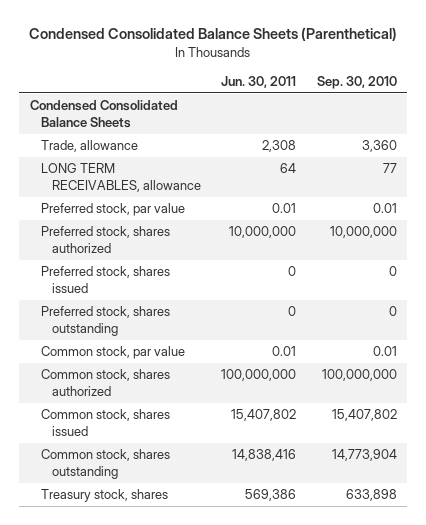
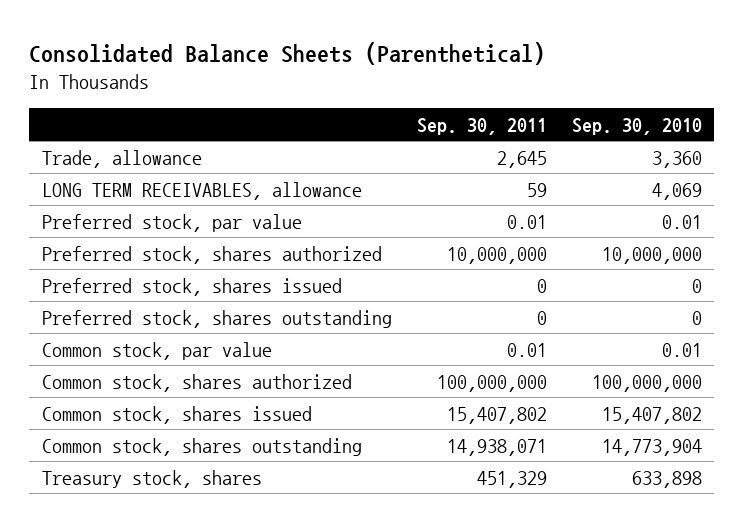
[29,27,398,42] Condensed Consolidated Balance Sheets (Parenthetical) -> [29,41,546,65] Consolidated Balance Sheets (Parenthetical)
[221,75,297,88] Jun. 30, 2011 -> none
none -> [416,117,547,135] Sep. 30, 2011
[29,100,178,128] Condensed Consolidated Balance Sheets -> none
[382,163,397,174] 77 -> [651,182,702,200] 4,069

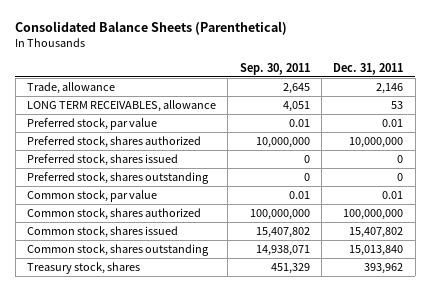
[571,117,702,135] Sep. 30, 2010 -> none
none -> [333,62,404,75] Dec. 31, 2011
[526,182,547,197] 59 -> [282,101,310,113] 4,051

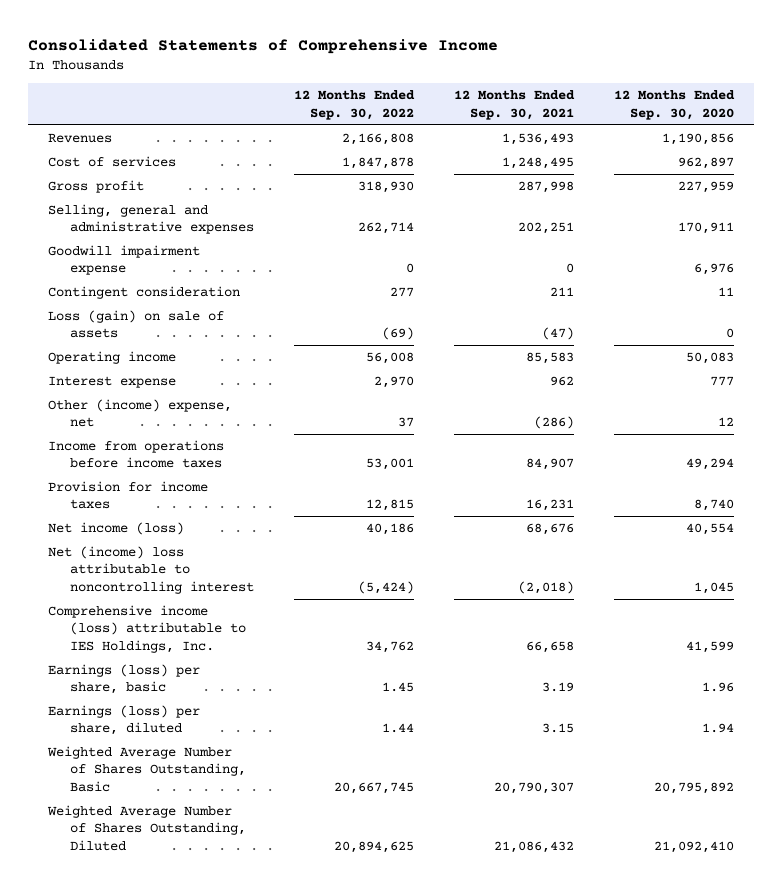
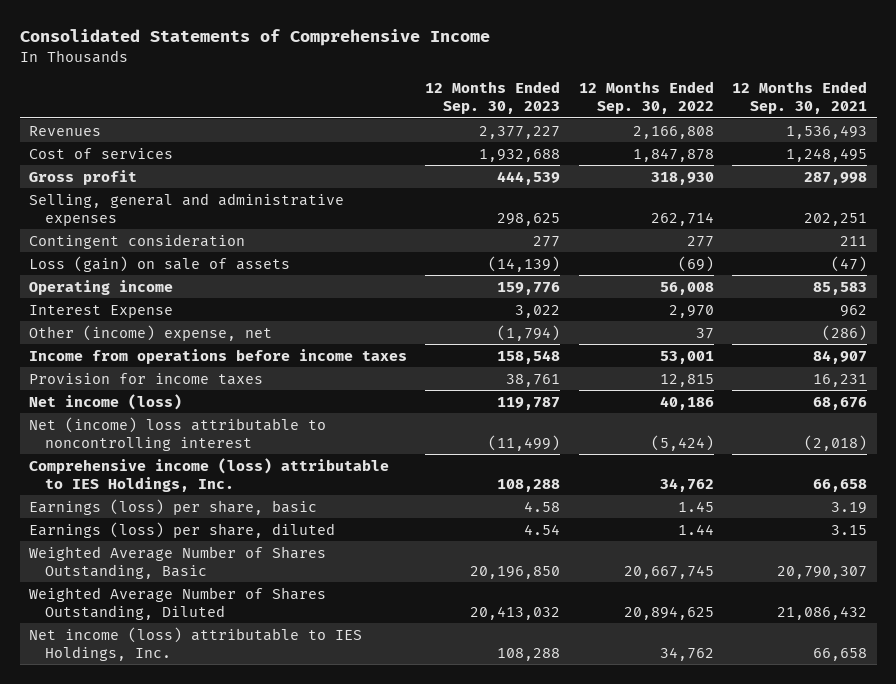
[613,90,735,120] 12 Months Ended Sep. 30, 2020 -> none
none -> [425,81,561,115] 12 Months Ended Sep. 30, 2023
[47,245,200,276] Goodwill impairment expense -> none
[47,376,176,389] Interest expense -> [28,304,173,318] Interest Expense
none -> [28,626,362,661] Net income (loss) attributable to IES Holdings, Inc.

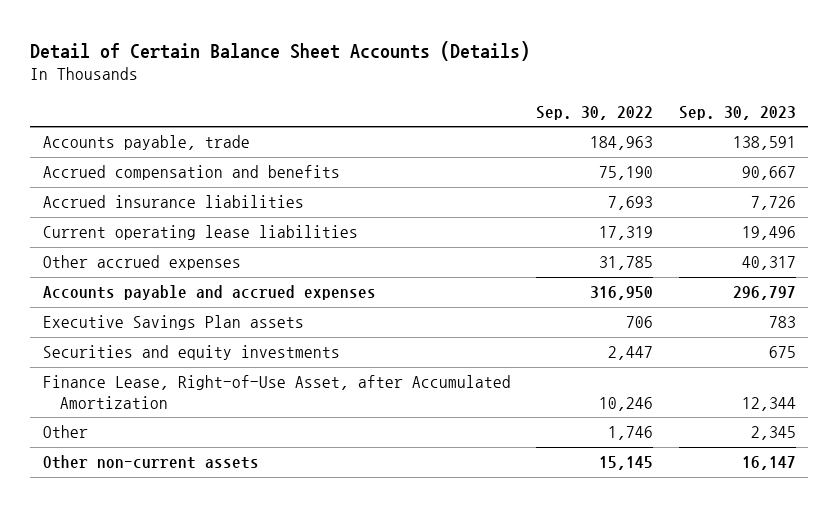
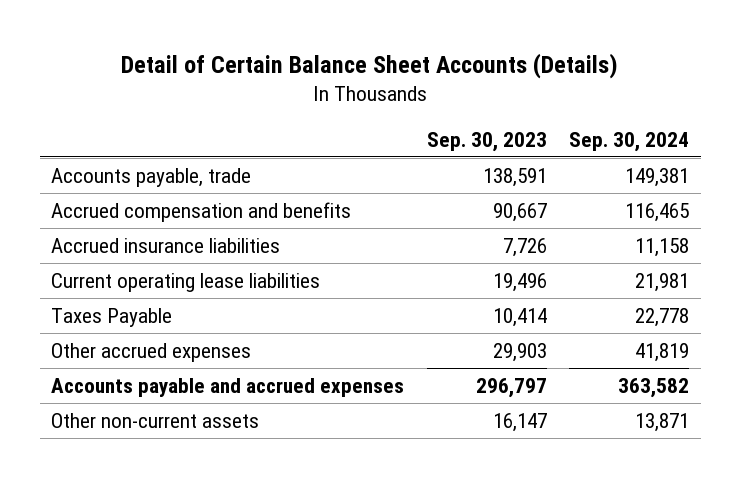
[536,105,654,120] Sep. 30, 2022 -> none
none -> [569,132,690,153] Sep. 30, 2024
none -> [51,307,173,327] Taxes Payable
[741,256,796,271] 40,317 -> [492,342,547,362] 29,903
[43,315,305,331] Executive Savings Plan assets -> none
[43,345,341,361] Securities and equity investments -> none
[43,375,512,409] Finance Lease, Right-of-Use Asset, after Accumulated Amortization -> none
[43,425,89,439] Other -> none

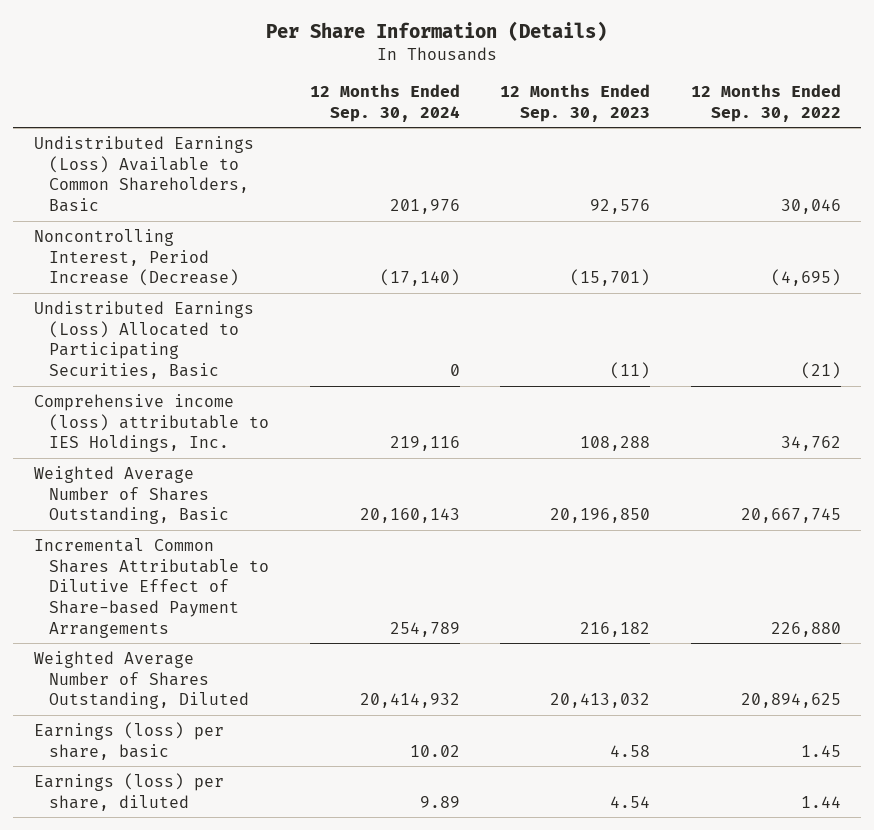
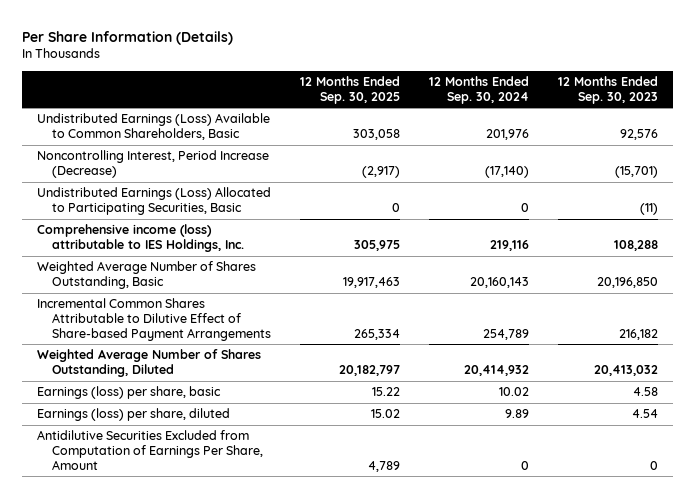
[690,83,841,122] 12 Months Ended Sep. 30, 2022 -> none
none -> [300,75,401,104] 12 Months Ended Sep. 30, 2025
none -> [36,430,264,470] Antidilutive Securities Excluded from Computation of Earnings Per Share, Amount

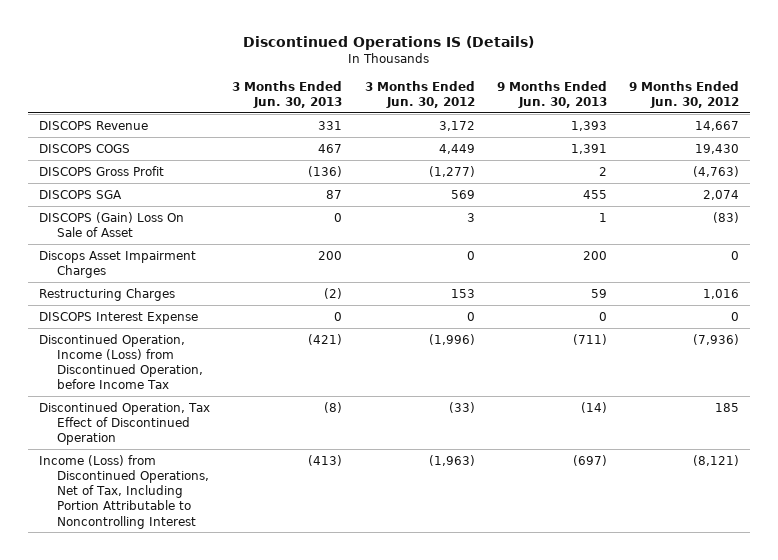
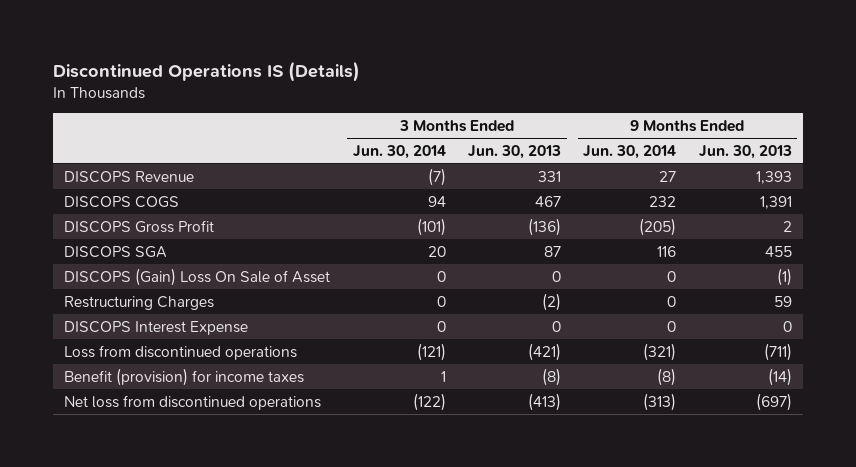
[364,80,475,108] 3 Months Ended Jun. 30, 2012 -> none
[629,80,740,108] 9 Months Ended Jun. 30, 2012 -> none
none -> [352,144,446,159] Jun. 30, 2014
none -> [583,144,677,159] Jun. 30, 2014
[38,250,196,278] Discops Asset Impairment Charges -> none
[598,212,607,222] 1 -> [776,267,792,286] (1)
[38,333,204,390] Discontinued Operation, Income (Loss) from Discontinued Operation, before Income Tax -> [64,344,298,360] Loss from discontinued operations
[38,401,210,446] Discontinued Operation, Tax Effect of Discontinued Operation -> [64,367,305,386] Benefit (provision) for income taxes
[38,454,210,529] Income (Loss) from Discontinued Operations, Net of Tax, Including Portion Attributable to Noncontrolling Interest -> [64,394,322,410] Net loss from discontinued operations

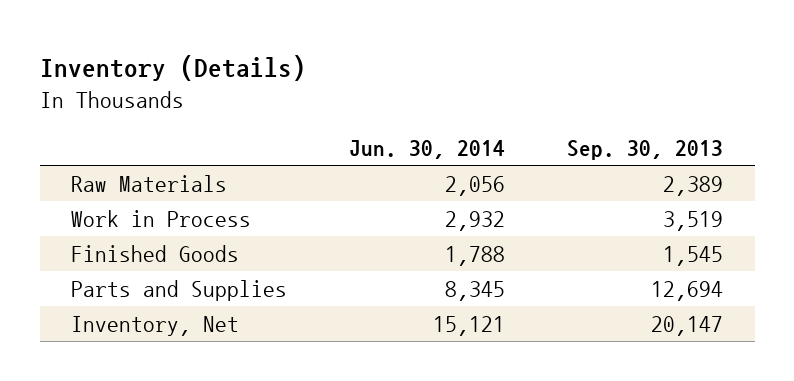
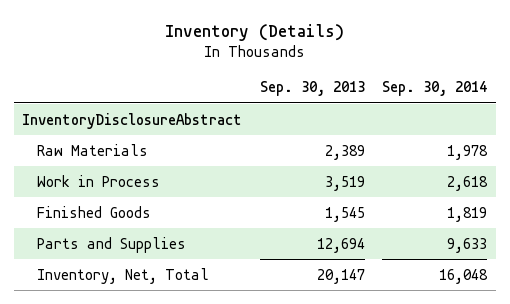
[349,140,506,160] Jun. 30, 2014 -> none
none -> [382,81,488,97] Sep. 30, 2014
none -> [22,112,243,129] InventoryDisclosureAbstract
[70,316,239,337] Inventory, Net -> [36,267,209,284] Inventory, Net, Total

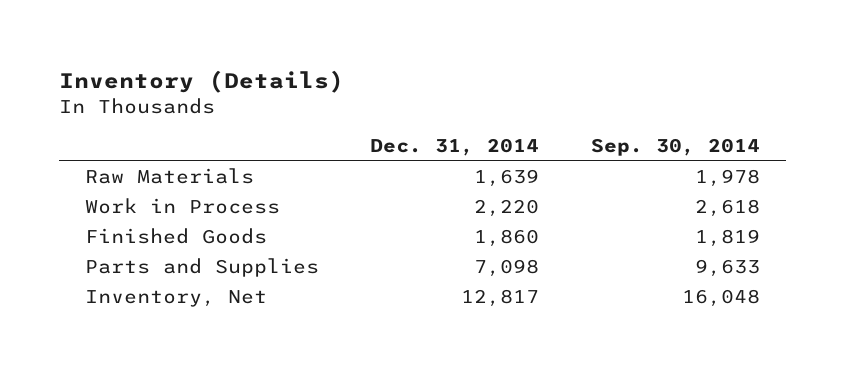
[259,81,365,97] Sep. 30, 2013 -> none
none -> [370,138,540,157] Dec. 31, 2014
[22,112,243,129] InventoryDisclosureAbstract -> none
[36,267,209,284] Inventory, Net, Total -> [84,290,267,308] Inventory, Net

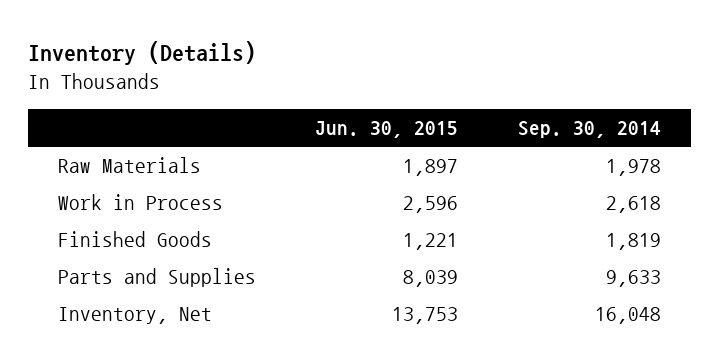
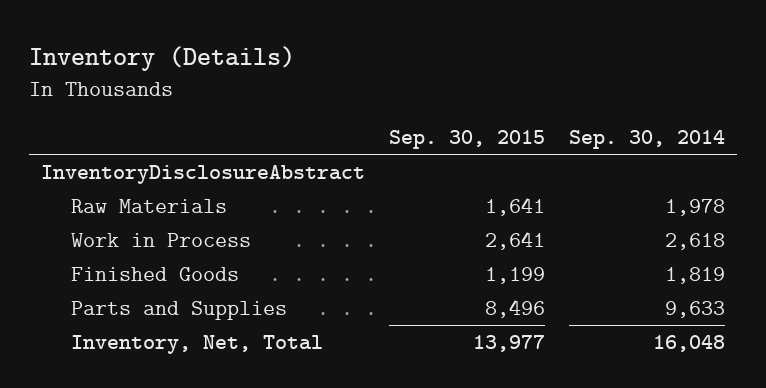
[315,121,459,139] Jun. 30, 2015 -> none
none -> [389,129,546,149] Sep. 30, 2015
none -> [41,165,366,185] InventoryDisclosureAbstract
[57,307,212,325] Inventory, Net -> [71,335,324,355] Inventory, Net, Total

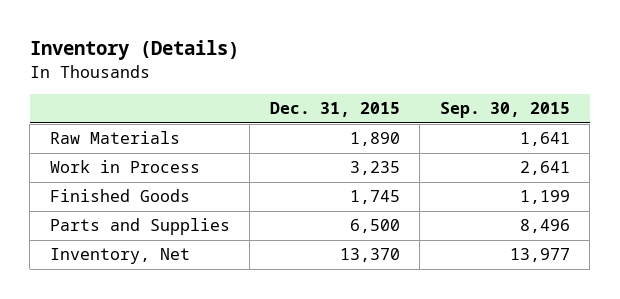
[569,129,726,149] Sep. 30, 2014 -> none
none -> [269,102,400,118] Dec. 31, 2015
[41,165,366,185] InventoryDisclosureAbstract -> none
[71,335,324,355] Inventory, Net, Total -> [49,248,190,265] Inventory, Net

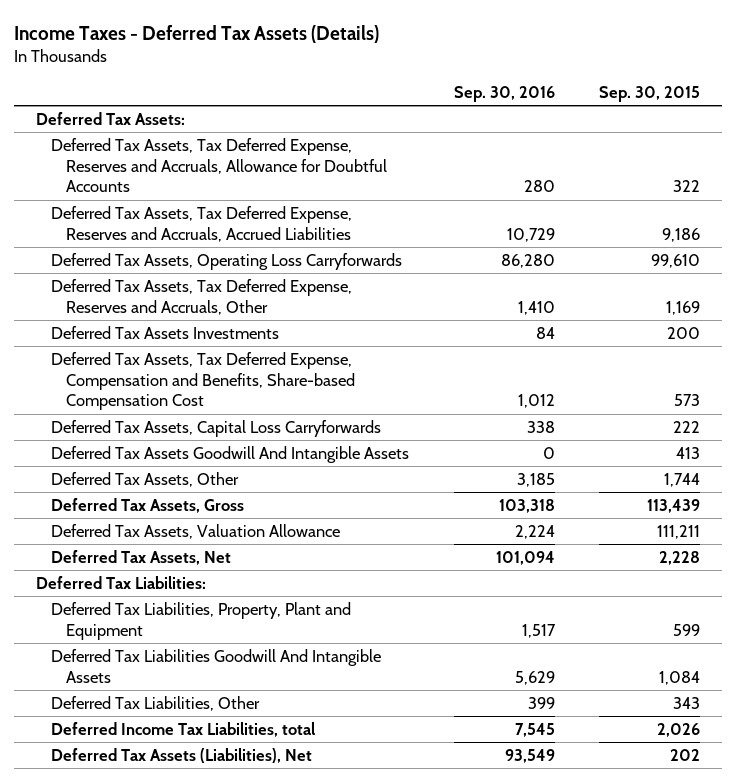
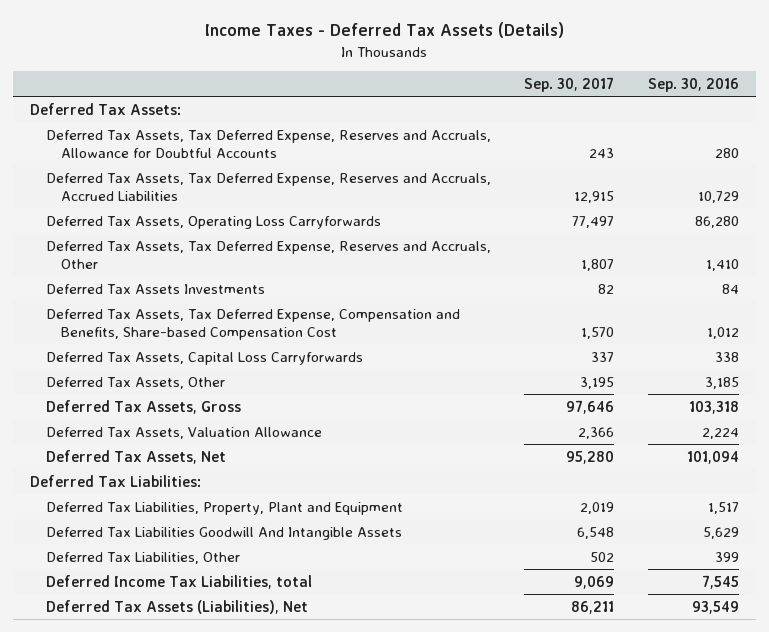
[598,85,700,102] Sep. 30, 2015 -> none
none -> [524,76,615,92] Sep. 30, 2017
[51,445,410,463] Deferred Tax Assets Goodwill And Intangible Assets -> none

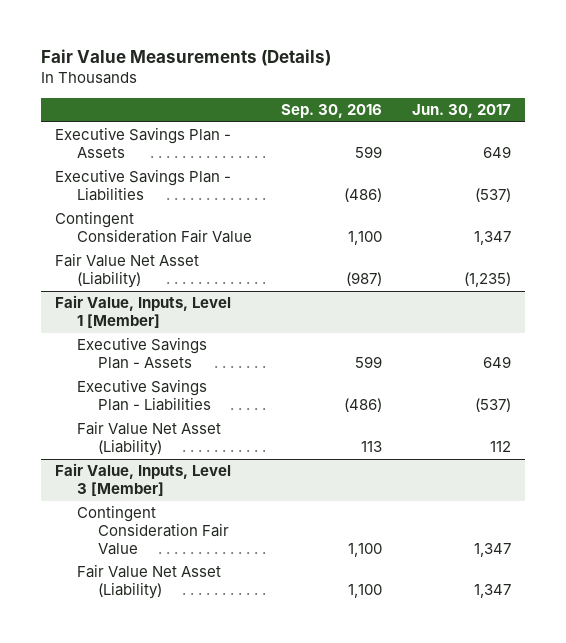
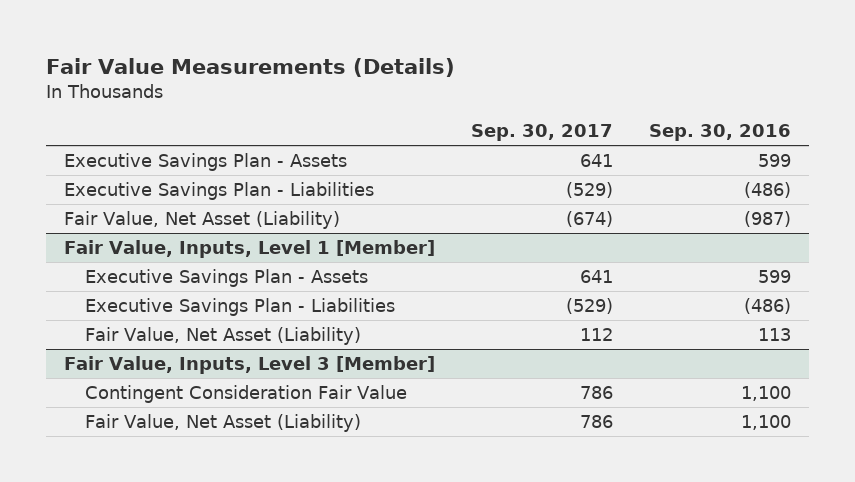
[411,104,511,119] Jun. 30, 2017 -> none
none -> [471,124,614,142] Sep. 30, 2017
[55,211,252,243] Contingent Consideration Fair Value -> none
[55,253,200,288] Fair Value Net Asset (Liability) -> [64,210,341,229] Fair Value, Net Asset (Liability)
[76,421,221,456] Fair Value Net Asset (Liability) -> [85,326,362,345] Fair Value, Net Asset (Liability)
[76,564,221,599] Fair Value Net Asset (Liability) -> [85,413,362,432] Fair Value, Net Asset (Liability)

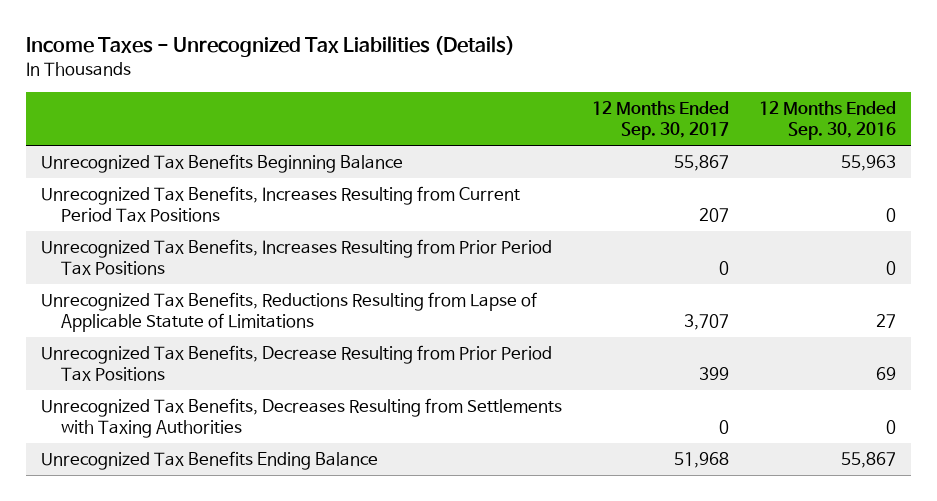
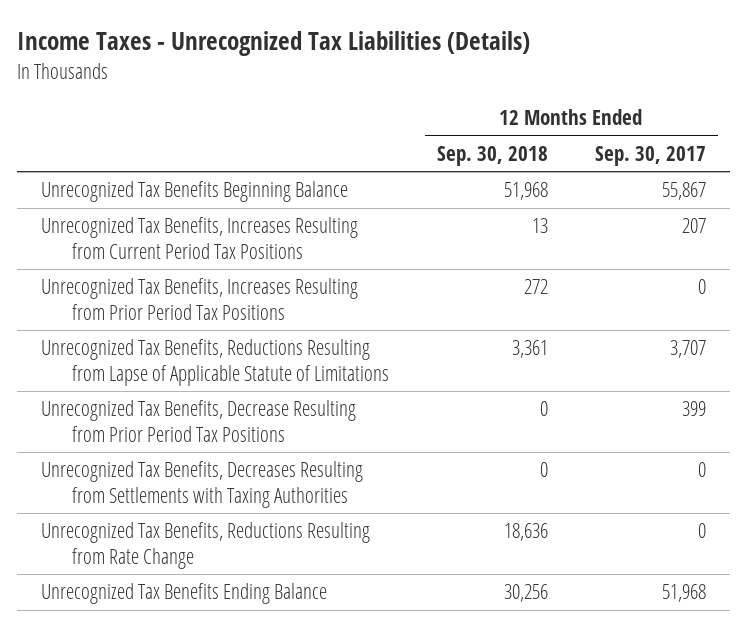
[758,101,896,141] 12 Months Ended Sep. 30, 2016 -> none
none -> [436,145,548,166] Sep. 30, 2018
none -> [41,522,371,570] Unrecognized Tax Benefits, Reductions Resulting from Rate Change

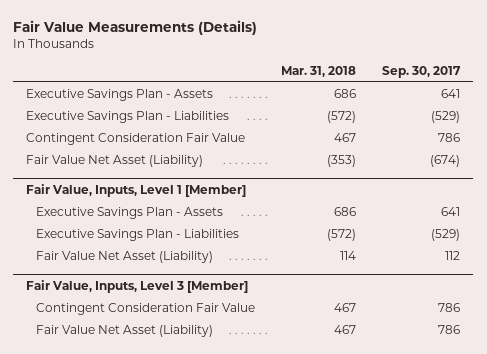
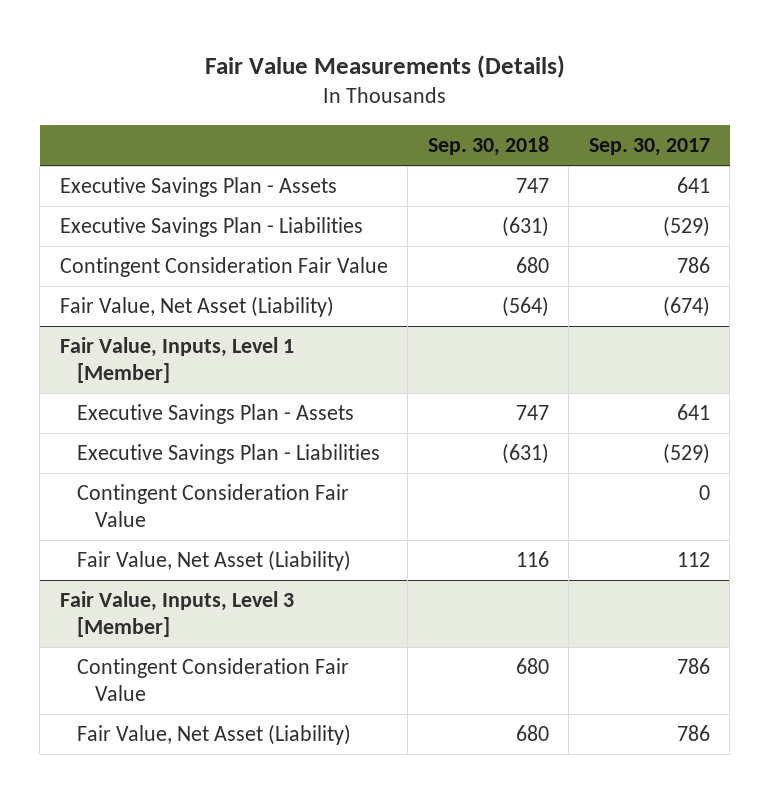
[281,65,357,77] Mar. 31, 2018 -> none
none -> [427,135,549,156] Sep. 30, 2018
[26,155,204,168] Fair Value Net Asset (Liability) -> [59,296,334,318] Fair Value, Net Asset (Liability)
none -> [77,484,350,528] Contingent Consideration Fair Value
[36,251,214,264] Fair Value Net Asset (Liability) -> [77,550,352,572] Fair Value, Net Asset (Liability)
[36,325,214,338] Fair Value Net Asset (Liability) -> [77,724,352,746] Fair Value, Net Asset (Liability)

